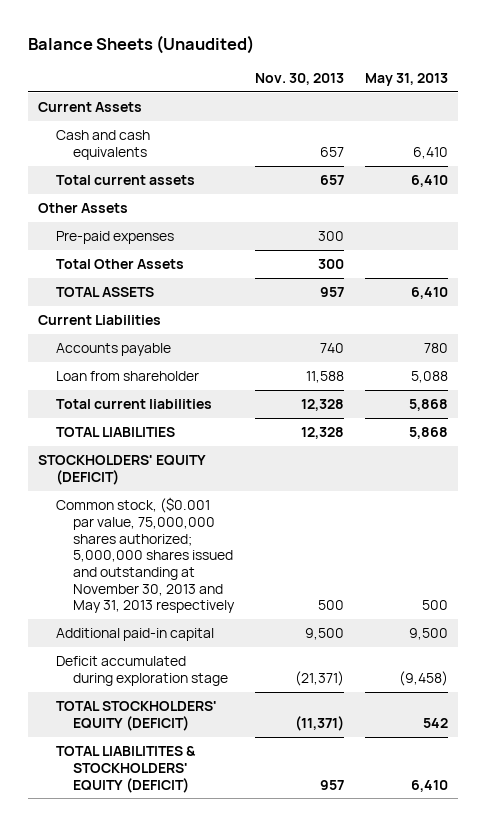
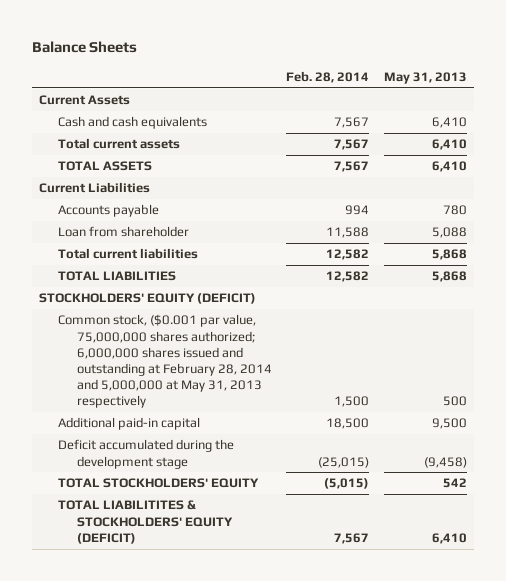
[27,34,254,54] Balance Sheets (Unaudited) -> [32,41,138,54] Balance Sheets
[255,73,345,86] Nov. 30, 2013 -> none
none -> [286,70,370,83] Feb. 28, 2014
[38,203,129,214] Other Assets -> none
[55,231,174,245] Pre-paid expenses -> none
[55,259,184,270] Total Other Assets -> none
[55,497,236,614] Common stock, ($0.001 par value, 75,000,000 shares authorized; 5,000,000 shares issued and outstanding at November 30, 2013 and May 31, 2013 respectively -> [58,314,272,409] Common stock, ($0.001 par value, 75,000,000 shares authorized; 6,000,000 shares issued and outstanding at February 28, 2014 and 5,000,000 at May 31, 2013 respectively
[55,656,229,686] Deficit accumulated during exploration stage -> [58,439,235,469] Deficit accumulated during the development stage
[55,701,217,731] TOTAL STOCKHOLDERS' EQUITY (DEFICIT) -> [58,478,260,489] TOTAL STOCKHOLDERS' EQUITY

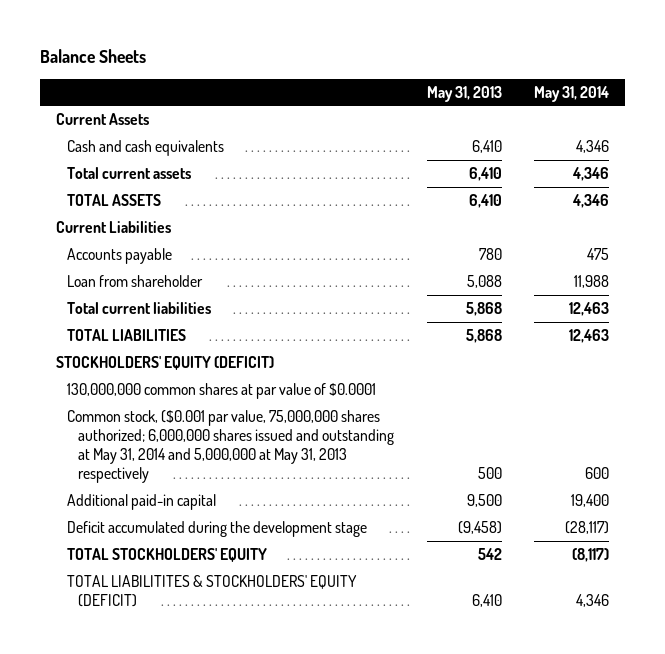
[286,70,370,83] Feb. 28, 2014 -> none
none -> [533,85,609,102] May 31, 2014
none -> [67,383,377,400] 130,000,000 common shares at par value of $0.0001
[58,314,272,409] Common stock, ($0.001 par value, 75,000,000 shares authorized; 6,000,000 shares issued and outstanding at February 28, 2014 and 5,000,000 at May 31, 2013 respectively -> [67,410,395,483] Common stock, ($0.001 par value, 75,000,000 shares authorized; 6,000,000 shares issued and outstanding at May 31, 2014 and 5,000,000 at May 31, 2013 respectively

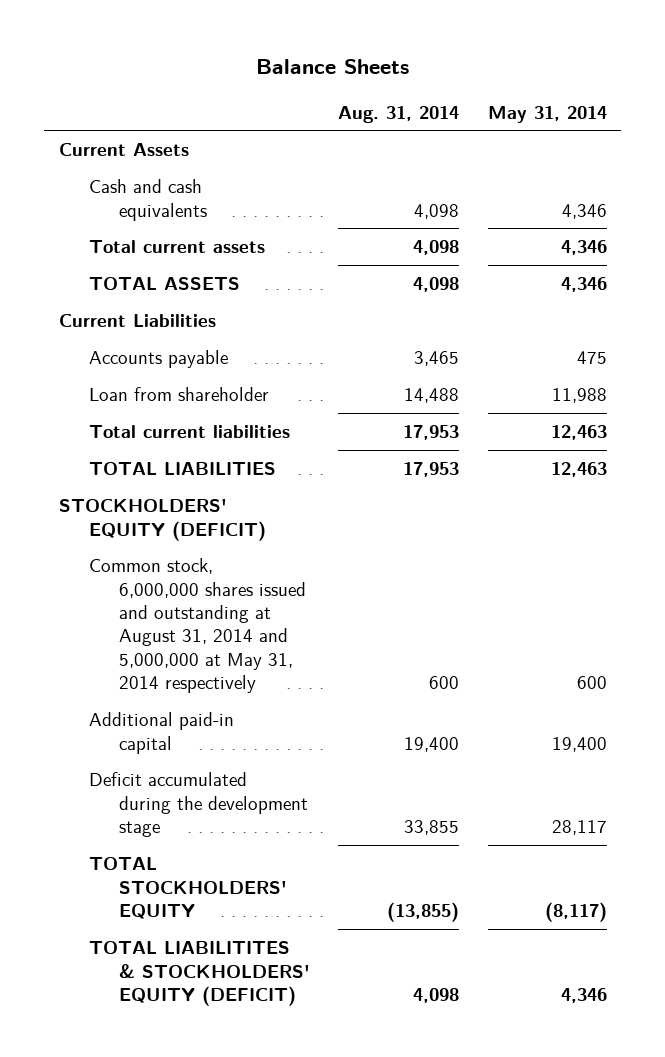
[426,85,502,102] May 31, 2013 -> none
none -> [338,105,460,123] Aug. 31, 2014
[67,383,377,400] 130,000,000 common shares at par value of $0.0001 -> none
[67,410,395,483] Common stock, ($0.001 par value, 75,000,000 shares authorized; 6,000,000 shares issued and outstanding at May 31, 2014 and 5,000,000 at May 31, 2013 respectively -> [88,558,306,694] Common stock, 6,000,000 shares issued and outstanding at August 31, 2014 and 5,000,000 at May 31, 2014 respectively
[564,521,609,535] (28,117) -> [551,820,607,836] 28,117

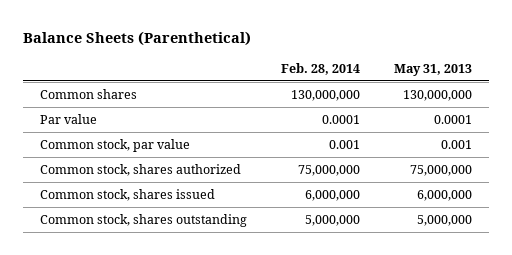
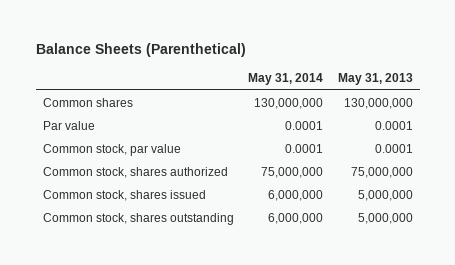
[281,62,361,75] Feb. 28, 2014 -> none
none -> [248,73,324,86] May 31, 2014
[441,140,473,150] 0.001 -> [374,143,413,153] 0.0001
[417,190,473,202] 6,000,000 -> [357,189,413,201] 5,000,000

